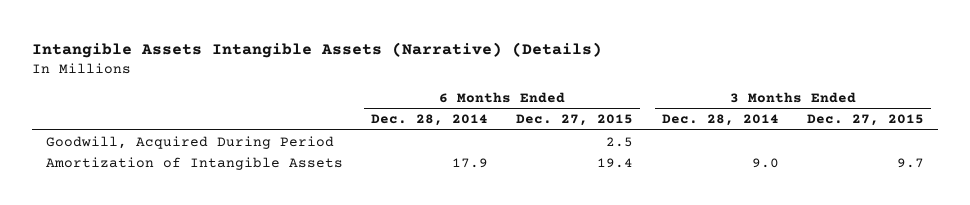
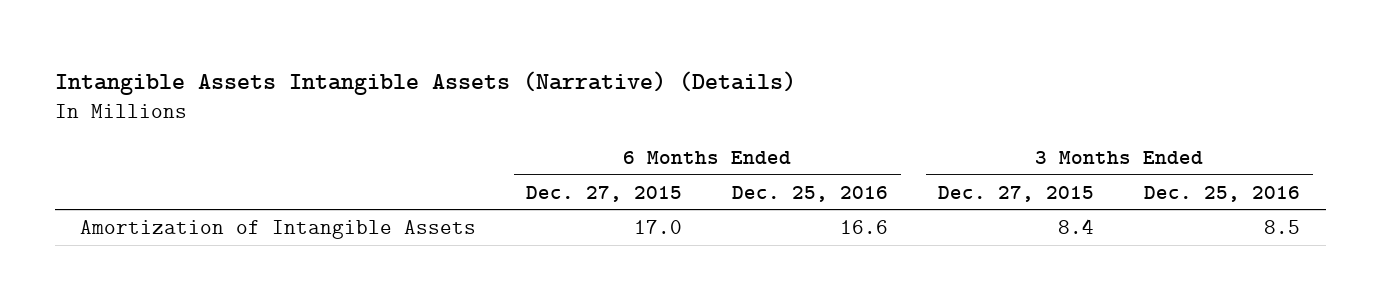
[371,114,489,127] Dec. 28, 2014 -> none
[661,114,779,127] Dec. 28, 2014 -> none
none -> [732,185,889,202] Dec. 25, 2016
none -> [1144,185,1301,202] Dec. 25, 2016
[45,135,334,149] Goodwill, Acquired During Period -> none
[597,157,634,168] 19.4 -> [634,219,683,234] 17.0
[896,157,924,168] 9.7 -> [1058,218,1095,234] 8.4

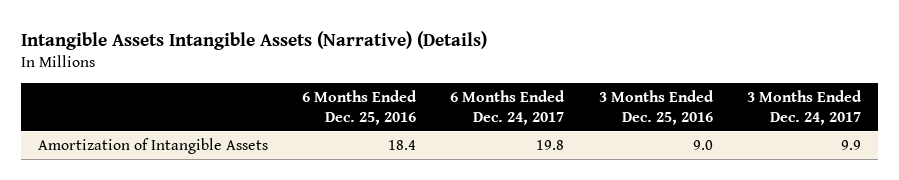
[526,185,683,202] Dec. 27, 2015 -> none
[938,185,1095,202] Dec. 27, 2015 -> none
none -> [450,89,566,126] 6 Months Ended Dec. 24, 2017
none -> [746,89,862,126] 3 Months Ended Dec. 24, 2017
[840,219,889,234] 16.6 -> [388,140,417,151] 18.4
[1264,219,1301,234] 8.5 -> [692,140,713,151] 9.0

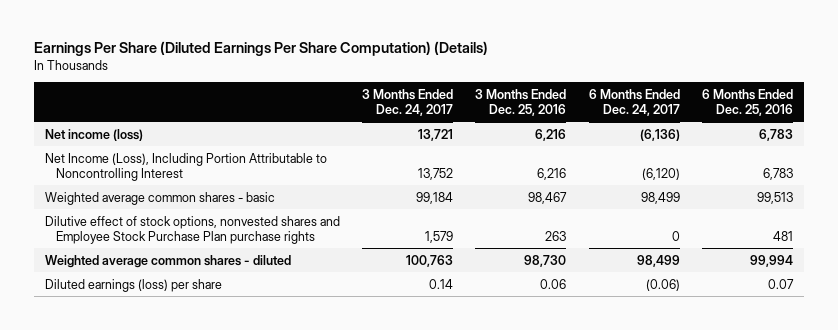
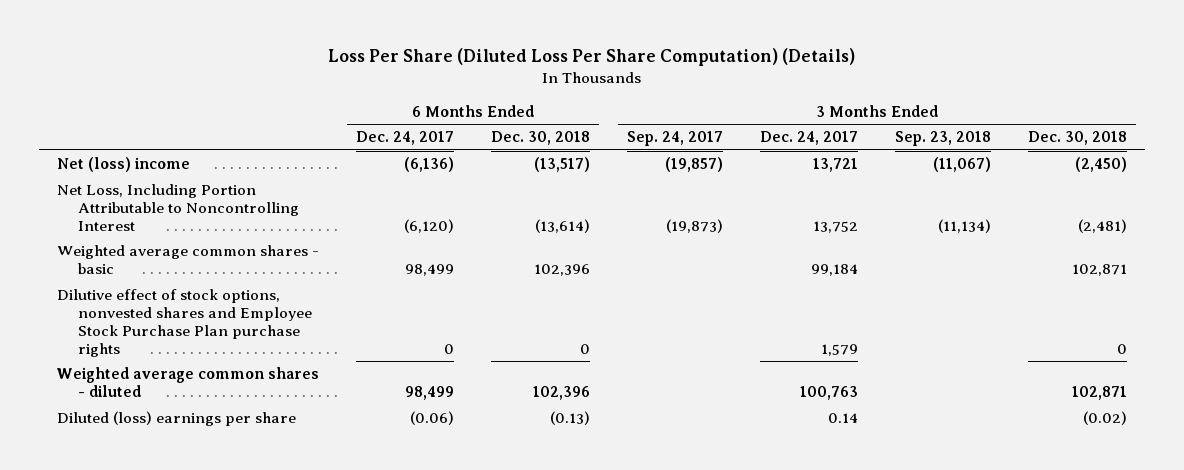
[33,40,488,56] Earnings Per Share (Diluted Earnings Per Share Computation) (Details) -> [328,48,856,67] Loss Per Share (Diluted Loss Per Share Computation) (Details)
[475,88,567,116] 3 Months Ended Dec. 25, 2016 -> none
[701,88,793,116] 6 Months Ended Dec. 25, 2016 -> none
none -> [491,131,591,146] Dec. 30, 2018
none -> [627,131,724,147] Sep. 24, 2017
none -> [894,131,991,147] Sep. 23, 2018
none -> [1027,131,1127,146] Dec. 30, 2018
[44,128,143,141] Net income (loss) -> [57,157,191,173] Net (loss) income
[44,152,327,181] Net Income (Loss), Including Portion Attributable to Noncontrolling Interest -> [57,184,300,231] Net Loss, Including Portion Attributable to Noncontrolling Interest
[44,278,222,292] Diluted earnings (loss) per share -> [57,411,297,427] Diluted (loss) earnings per share

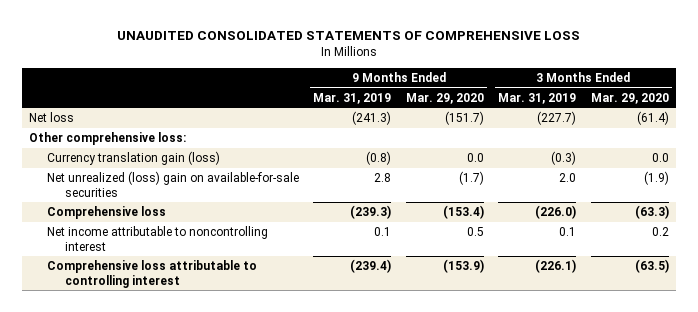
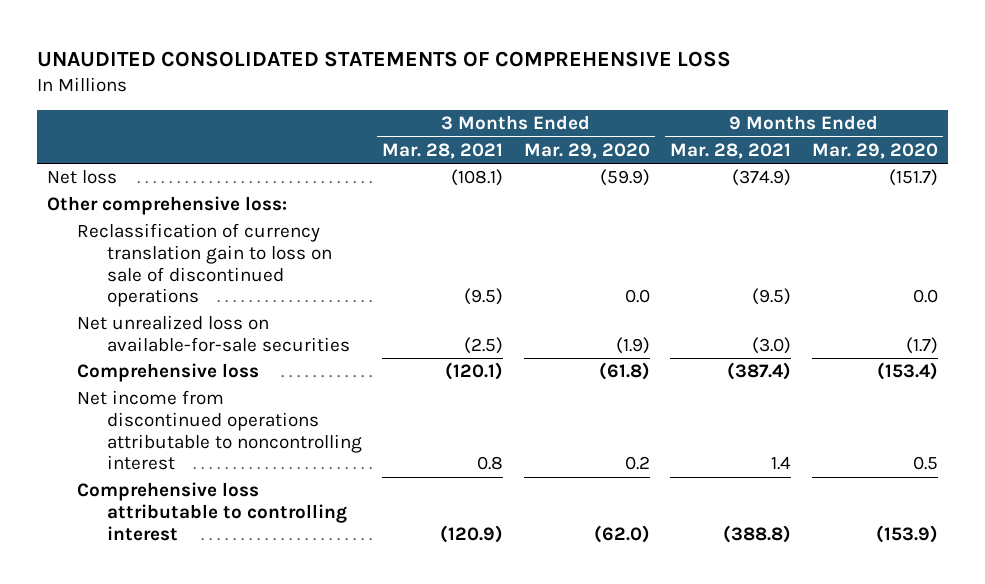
[313,92,392,104] Mar. 31, 2019 -> none
[498,92,577,104] Mar. 31, 2019 -> none
none -> [382,143,504,160] Mar. 28, 2021
none -> [670,143,792,160] Mar. 28, 2021
[636,111,669,126] (61.4) -> [599,169,650,187] (59.9)
[47,151,221,166] Currency translation gain (loss) -> none
none -> [77,223,332,308] Reclassification of currency translation gain to loss on sale of discontinued operations
[47,171,300,197] Net unrealized (loss) gain on available-for-sale securities -> [77,315,350,352] Net unrealized loss on available-for-sale securities
[634,205,669,220] (63.3) -> [598,362,650,381] (61.8)
[47,226,269,251] Net income attributable to noncontrolling interest -> [77,390,362,471] Net income from discontinued operations attributable to noncontrolling interest
[634,259,669,274] (63.5) -> [593,524,650,543] (62.0)

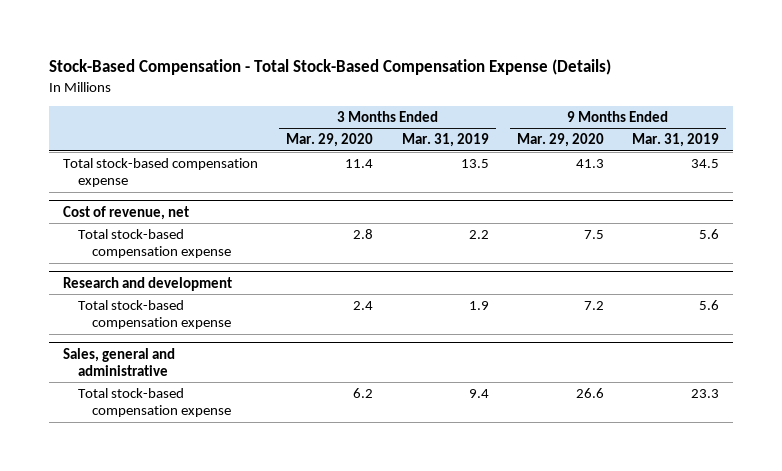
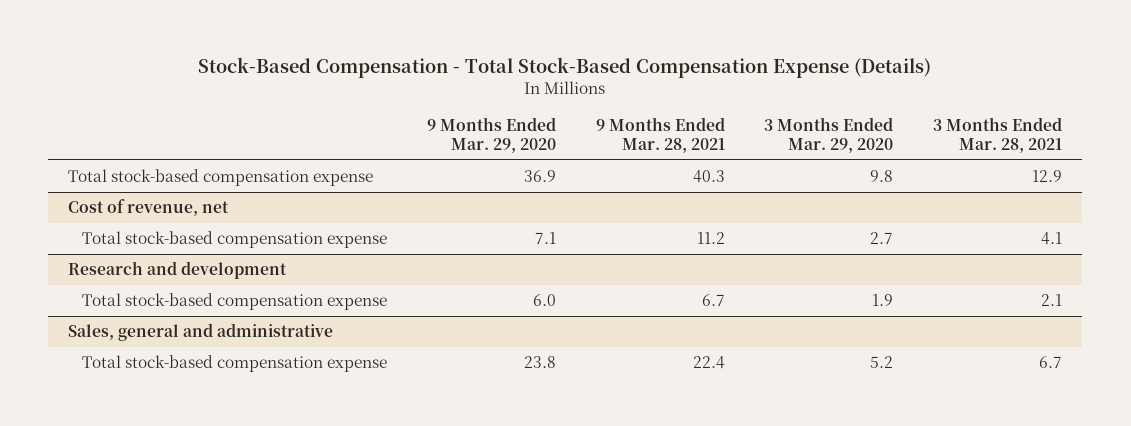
[401,133,489,148] Mar. 31, 2019 -> none
[631,133,719,148] Mar. 31, 2019 -> none
none -> [595,116,725,153] 9 Months Ended Mar. 28, 2021
none -> [933,116,1063,153] 3 Months Ended Mar. 28, 2021
[345,158,374,168] 11.4 -> [870,170,894,183] 9.8
[575,158,604,168] 41.3 -> [523,170,556,183] 36.9
[353,228,374,239] 2.8 -> [870,232,894,245] 2.7
[583,229,604,239] 7.5 -> [534,232,556,245] 7.1
[353,300,374,310] 2.4 -> [872,294,894,307] 1.9
[583,300,604,310] 7.2 -> [532,294,556,307] 6.0
[353,387,374,398] 6.2 -> [870,356,894,369] 5.2
[575,387,604,398] 26.6 -> [523,356,556,369] 23.8

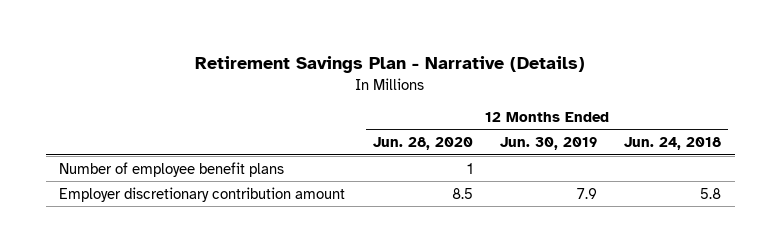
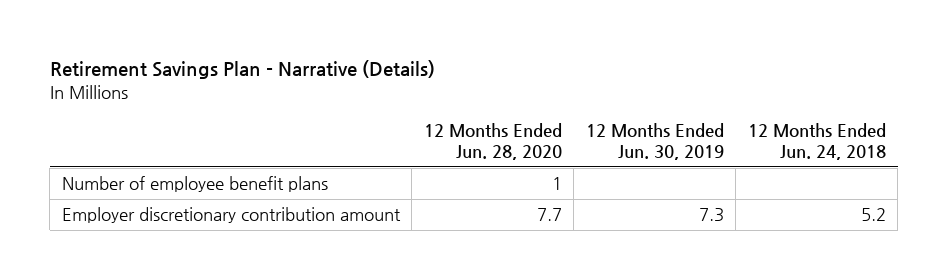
[451,187,473,199] 8.5 -> [536,208,562,222] 7.7
[576,187,597,199] 7.9 -> [698,208,724,223] 7.3
[700,187,722,199] 5.8 -> [860,208,886,222] 5.2

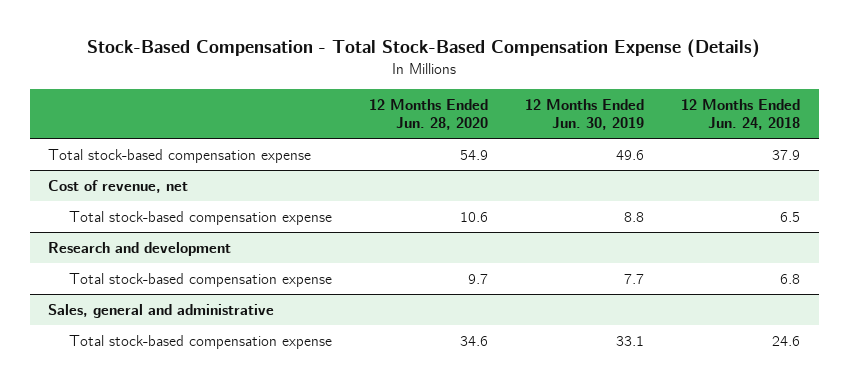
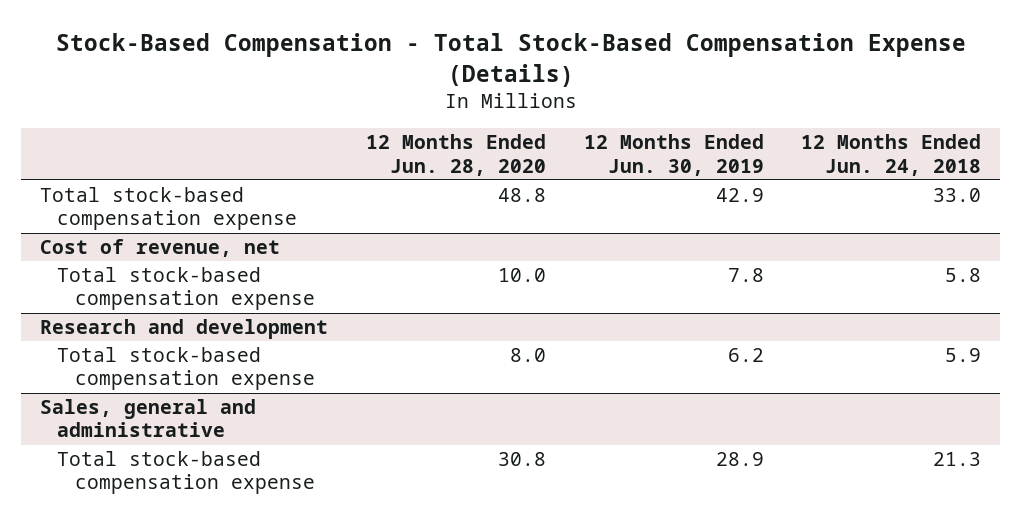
[459,149,488,160] 54.9 -> [497,188,546,203] 48.8
[616,149,645,160] 49.6 -> [715,188,764,203] 42.9
[772,149,801,160] 37.9 -> [933,188,982,203] 33.0
[459,211,488,222] 10.6 -> [497,268,546,283] 10.0
[624,211,645,222] 8.8 -> [727,268,764,283] 7.8
[780,211,801,222] 6.5 -> [945,268,982,283] 5.8
[467,273,488,284] 9.7 -> [509,348,546,363] 8.0
[624,273,645,284] 7.7 -> [727,348,764,363] 6.2
[780,273,801,284] 6.8 -> [945,348,982,363] 5.9
[459,335,488,346] 34.6 -> [497,452,546,467] 30.8
[616,335,645,346] 33.1 -> [715,452,764,467] 28.9
[772,335,801,346] 24.6 -> [933,452,982,467] 21.3

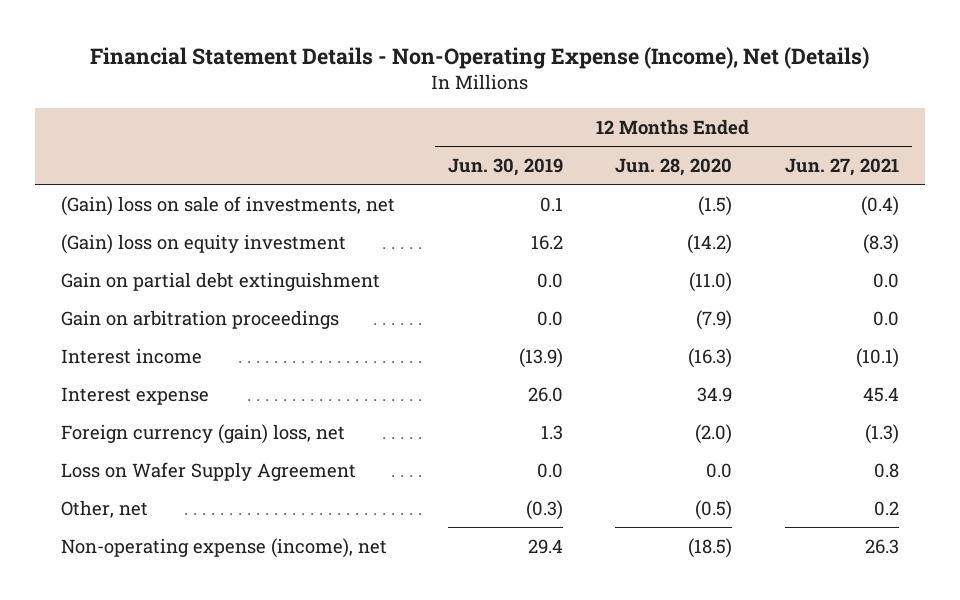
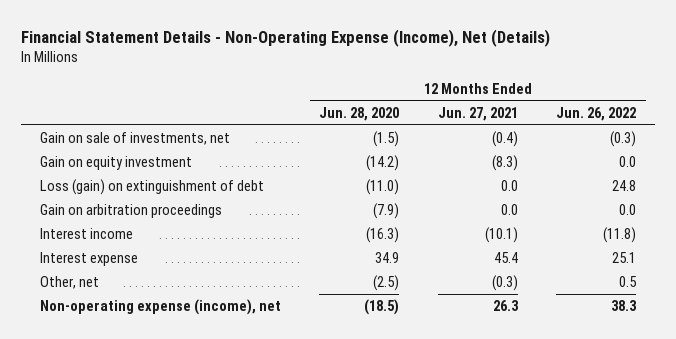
[447,157,563,176] Jun. 30, 2019 -> none
none -> [556,106,637,121] Jun. 26, 2022
[61,195,396,216] (Gain) loss on sale of investments, net -> [39,132,230,146] Gain on sale of investments, net
[61,233,347,254] (Gain) loss on equity investment -> [39,156,192,171] Gain on equity investment
[61,271,381,291] Gain on partial debt extinguishment -> [39,179,264,196] Loss (gain) on extinguishment of debt
[61,423,346,444] Foreign currency (gain) loss, net -> none
[61,461,357,481] Loss on Wafer Supply Agreement -> none
[695,499,733,520] (0.5) -> [373,275,400,292] (2.5)
[873,500,899,516] 0.2 -> [491,275,518,292] (0.3)

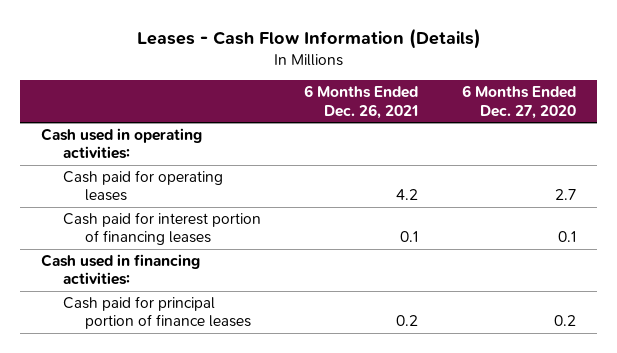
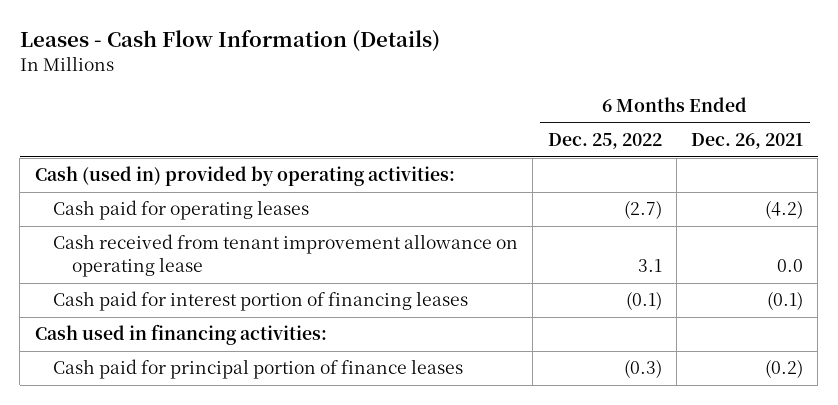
[461,85,576,119] 6 Months Ended Dec. 27, 2020 -> none
none -> [547,133,662,150] Dec. 25, 2022
[41,128,203,160] Cash used in operating activities: -> [34,166,455,187] Cash (used in) provided by operating activities:
[396,189,419,201] 4.2 -> [765,200,804,220] (4.2)
none -> [53,234,519,278] Cash received from tenant improvement allowance on operating lease
[400,231,419,243] 0.1 -> [767,291,804,311] (0.1)
[396,315,419,327] 0.2 -> [765,359,804,379] (0.2)

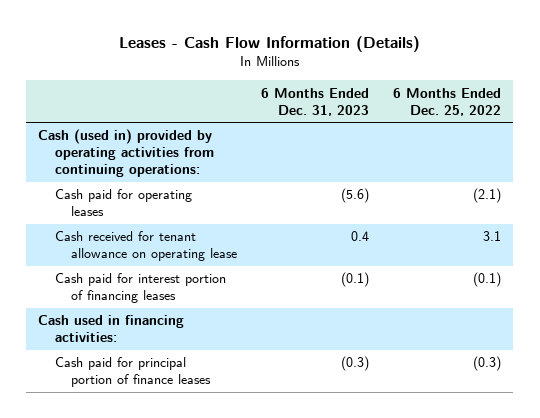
[691,133,804,150] Dec. 26, 2021 -> none
none -> [261,87,370,116] 6 Months Ended Dec. 31, 2023
[34,166,455,187] Cash (used in) provided by operating activities: -> [38,129,214,178] Cash (used in) provided by operating activities from continuing operations:
[623,200,662,220] (2.7) -> [473,188,502,204] (2.1)
[53,234,519,278] Cash received from tenant improvement allowance on operating lease -> [54,231,238,262] Cash received for tenant allowance on operating lease

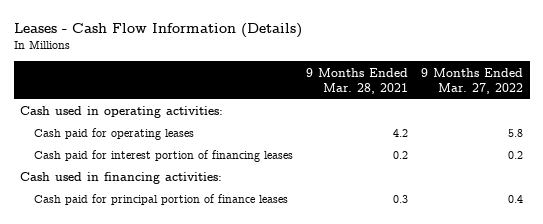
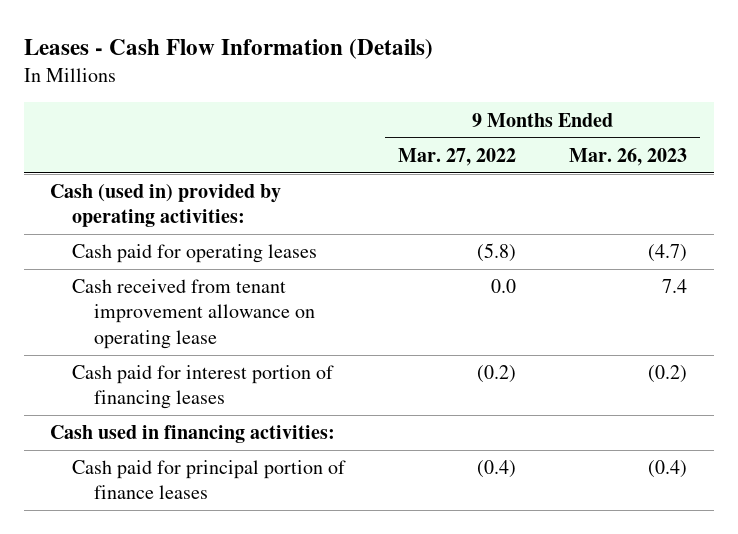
[306,67,409,94] 9 Months Ended Mar. 28, 2021 -> none
none -> [569,147,688,166] Mar. 26, 2023
[20,106,224,119] Cash used in operating activities: -> [50,184,282,228] Cash (used in) provided by operating activities:
[508,129,524,138] 5.8 -> [477,243,517,263] (5.8)
none -> [72,279,315,349] Cash received from tenant improvement allowance on operating lease
[508,151,524,160] 0.2 -> [477,365,517,384] (0.2)
[508,195,524,204] 0.4 -> [477,460,517,479] (0.4)

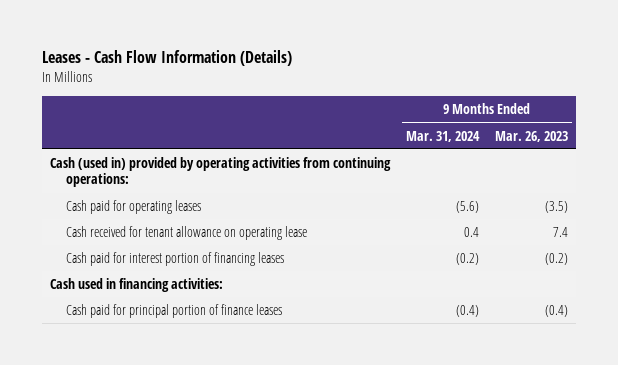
[398,147,517,166] Mar. 27, 2022 -> none
none -> [406,130,481,142] Mar. 31, 2024
[50,184,282,228] Cash (used in) provided by operating activities: -> [50,157,392,188] Cash (used in) provided by operating activities from continuing operations:
[648,244,688,263] (4.7) -> [545,201,569,214] (3.5)
[72,279,315,349] Cash received from tenant improvement allowance on operating lease -> [65,226,307,241] Cash received for tenant allowance on operating lease

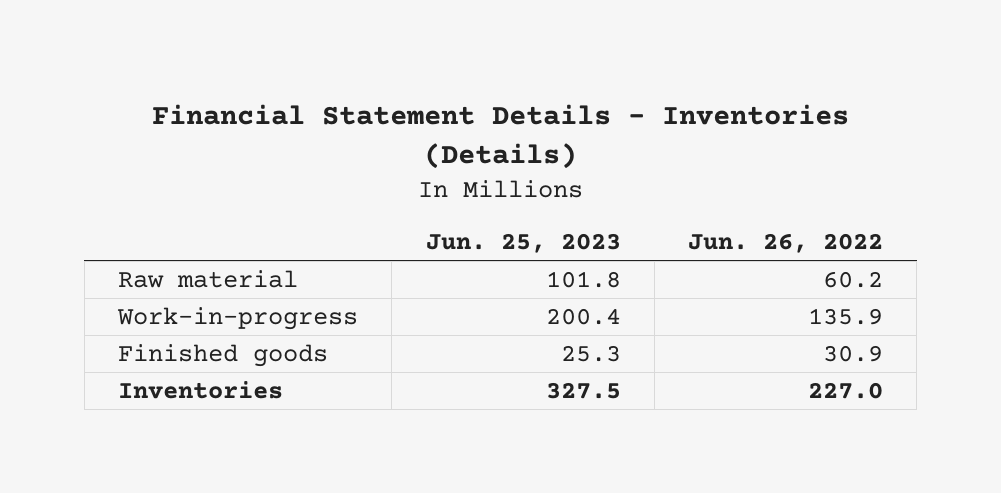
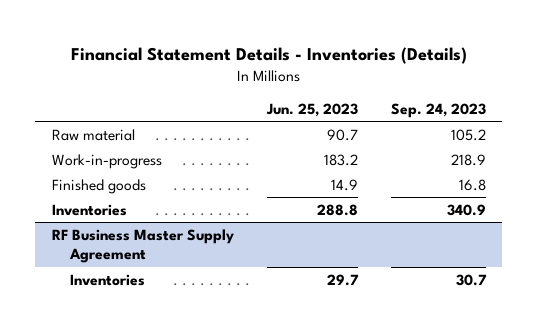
[688,232,884,253] Jun. 26, 2022 -> none
none -> [390,103,486,119] Sep. 24, 2023
[545,270,621,288] 101.8 -> [326,128,358,141] 90.7
[545,307,621,325] 200.4 -> [323,153,358,166] 183.2
[560,344,621,362] 25.3 -> [330,178,358,191] 14.9
[545,381,621,399] 327.5 -> [316,203,358,216] 288.8
none -> [51,228,234,264] RF Business Master Supply Agreement
none -> [70,273,146,286] Inventories

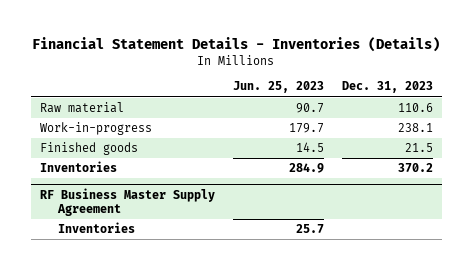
[390,103,486,119] Sep. 24, 2023 -> none
none -> [341,81,433,94] Dec. 31, 2023
[323,153,358,166] 183.2 -> [288,123,324,134] 179.7
[330,178,358,191] 14.9 -> [295,142,324,153] 14.5
[316,203,358,216] 288.8 -> [288,163,324,174] 284.9
[326,273,359,286] 29.7 -> [295,224,324,234] 25.7

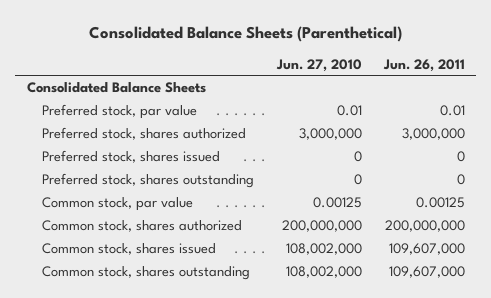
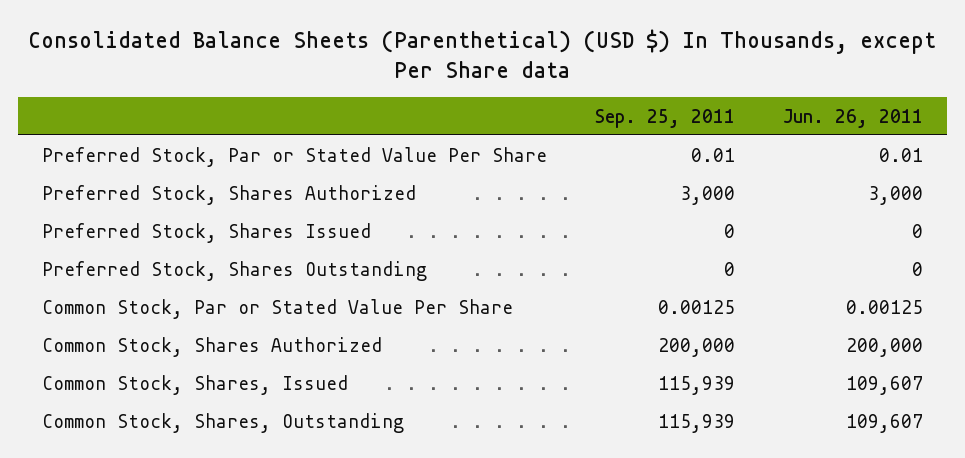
[88,25,402,42] Consolidated Balance Sheets (Parenthetical) -> [28,28,937,78] Consolidated Balance Sheets (Parenthetical) (USD $) In Thousands, except Per Share data
[275,58,362,72] Jun. 27, 2010 -> none
none -> [594,108,735,128] Sep. 25, 2011
[26,82,206,94] Consolidated Balance Sheets -> none
[42,104,198,120] Preferred stock, par value -> [41,146,547,167] Preferred Stock, Par or Stated Value Per Share
[42,127,247,141] Preferred stock, shares authorized -> [41,184,416,205] Preferred Stock, Shares Authorized
[401,128,465,141] 3,000,000 -> [867,185,923,205] 3,000
[42,150,221,164] Preferred stock, shares issued -> [41,222,371,243] Preferred Stock, Shares Issued
[42,173,255,189] Preferred stock, shares outstanding -> [41,260,427,281] Preferred Stock, Shares Outstanding
[42,197,194,212] Common stock, par value -> [41,298,513,319] Common Stock, Par or Stated Value Per Share
[42,220,243,233] Common stock, shares authorized -> [41,336,382,357] Common Stock, Shares Authorized
[384,220,465,233] 200,000,000 -> [845,337,923,357] 200,000
[42,243,217,256] Common stock, shares issued -> [41,374,348,395] Common Stock, Shares, Issued
[388,243,465,256] 109,607,000 -> [845,375,923,395] 109,607
[42,266,251,281] Common stock, shares outstanding -> [41,412,404,433] Common Stock, Shares, Outstanding
[388,266,465,279] 109,607,000 -> [845,413,923,433] 109,607

